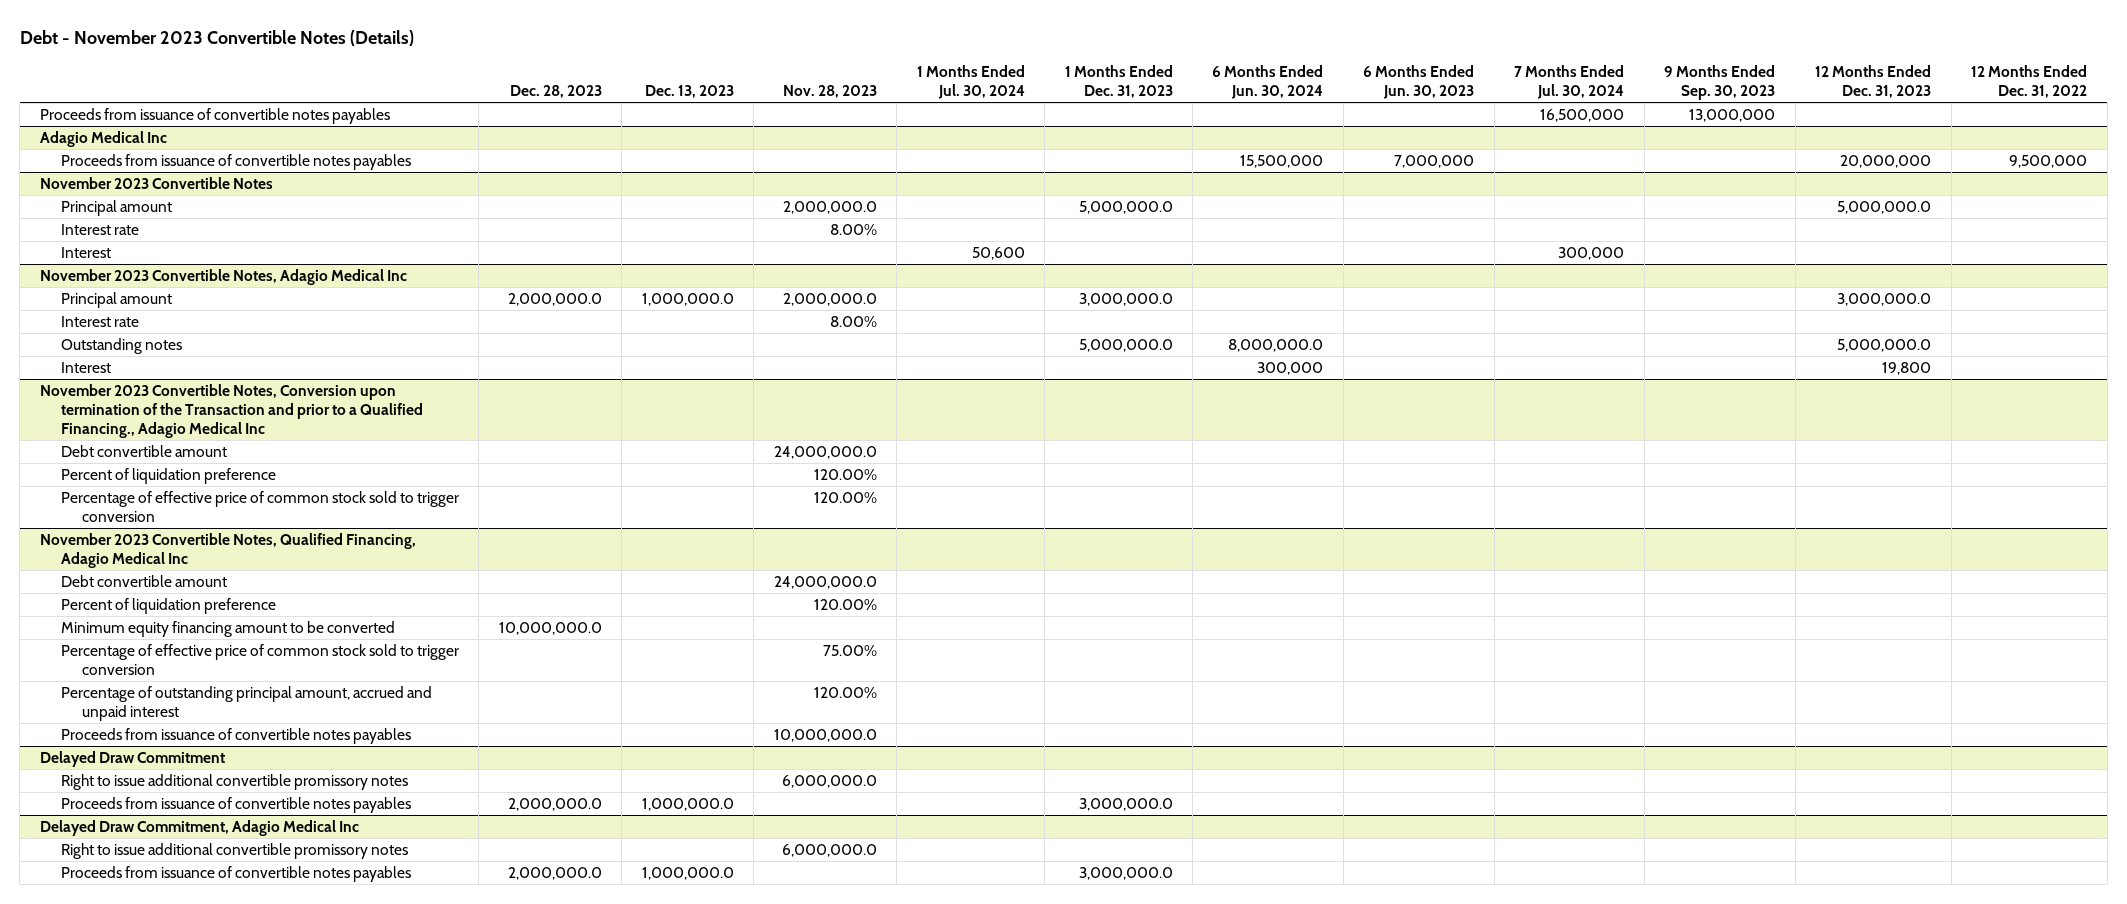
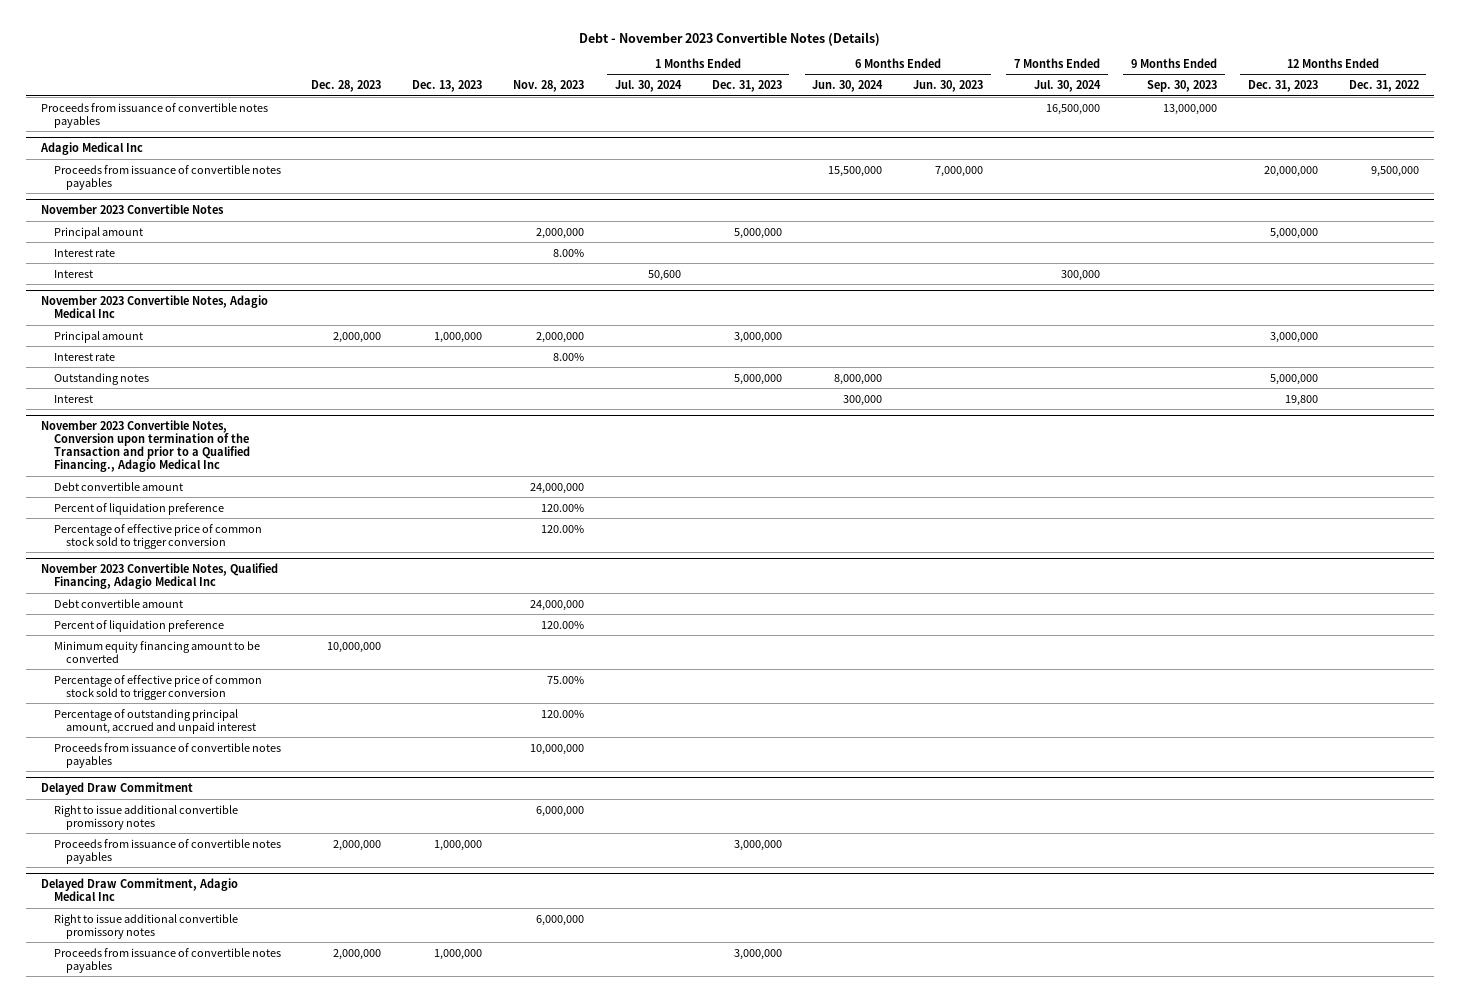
[782,201,877,215] 2,000,000.0 -> [535,227,584,239] 2,000,000
[1078,201,1173,215] 5,000,000.0 -> [733,227,782,239] 5,000,000
[1837,201,1932,215] 5,000,000.0 -> [1269,227,1318,239] 5,000,000
[507,293,602,307] 2,000,000.0 -> [333,331,382,343] 2,000,000
[641,293,734,307] 1,000,000.0 -> [434,331,483,343] 1,000,000
[782,293,877,307] 2,000,000.0 -> [535,331,584,343] 2,000,000
[1078,293,1173,307] 3,000,000.0 -> [733,331,782,343] 3,000,000
[1837,293,1932,307] 3,000,000.0 -> [1269,331,1318,343] 3,000,000
[1078,339,1173,353] 5,000,000.0 -> [733,373,782,385] 5,000,000
[1228,339,1324,353] 8,000,000.0 -> [834,373,883,385] 8,000,000
[1837,339,1932,353] 5,000,000.0 -> [1269,373,1318,385] 5,000,000
[773,446,877,460] 24,000,000.0 -> [529,482,584,494] 24,000,000
[773,576,877,590] 24,000,000.0 -> [529,599,584,611] 24,000,000
[498,622,602,636] 10,000,000.0 -> [327,641,382,653] 10,000,000
[773,729,877,743] 10,000,000.0 -> [529,743,584,755] 10,000,000
[781,775,877,789] 6,000,000.0 -> [535,805,584,817] 6,000,000
[507,798,602,812] 2,000,000.0 -> [333,839,382,851] 2,000,000
[641,798,734,812] 1,000,000.0 -> [434,839,483,851] 1,000,000
[1078,798,1173,812] 3,000,000.0 -> [733,839,782,851] 3,000,000
[781,844,877,858] 6,000,000.0 -> [535,914,584,926] 6,000,000
[507,867,602,881] 2,000,000.0 -> [333,948,382,960] 2,000,000
[641,867,734,881] 1,000,000.0 -> [434,948,483,960] 1,000,000
[1078,867,1173,881] 3,000,000.0 -> [733,948,782,960] 3,000,000

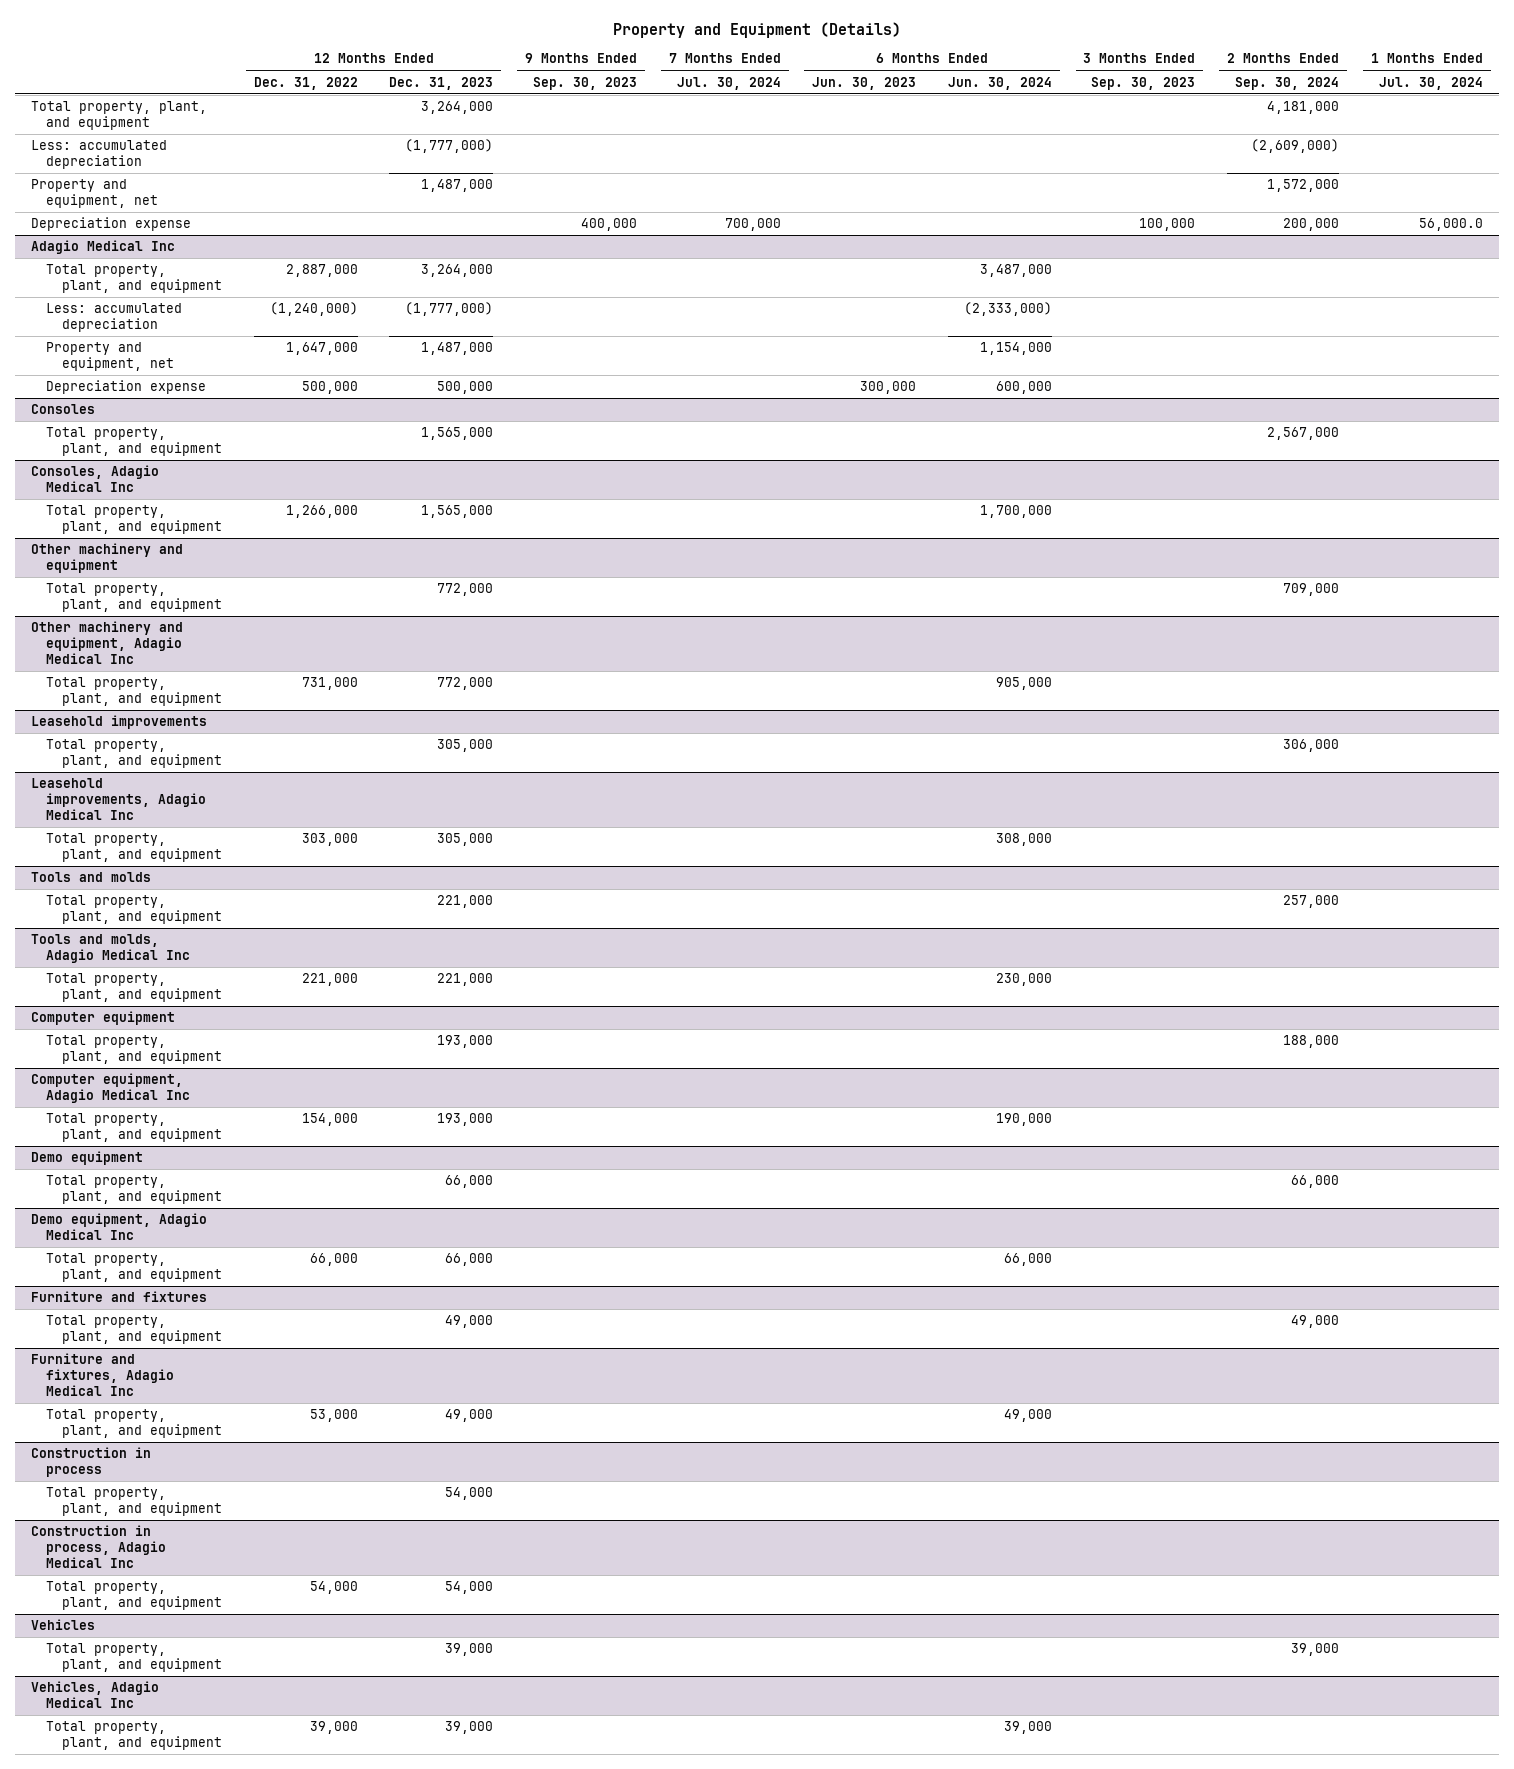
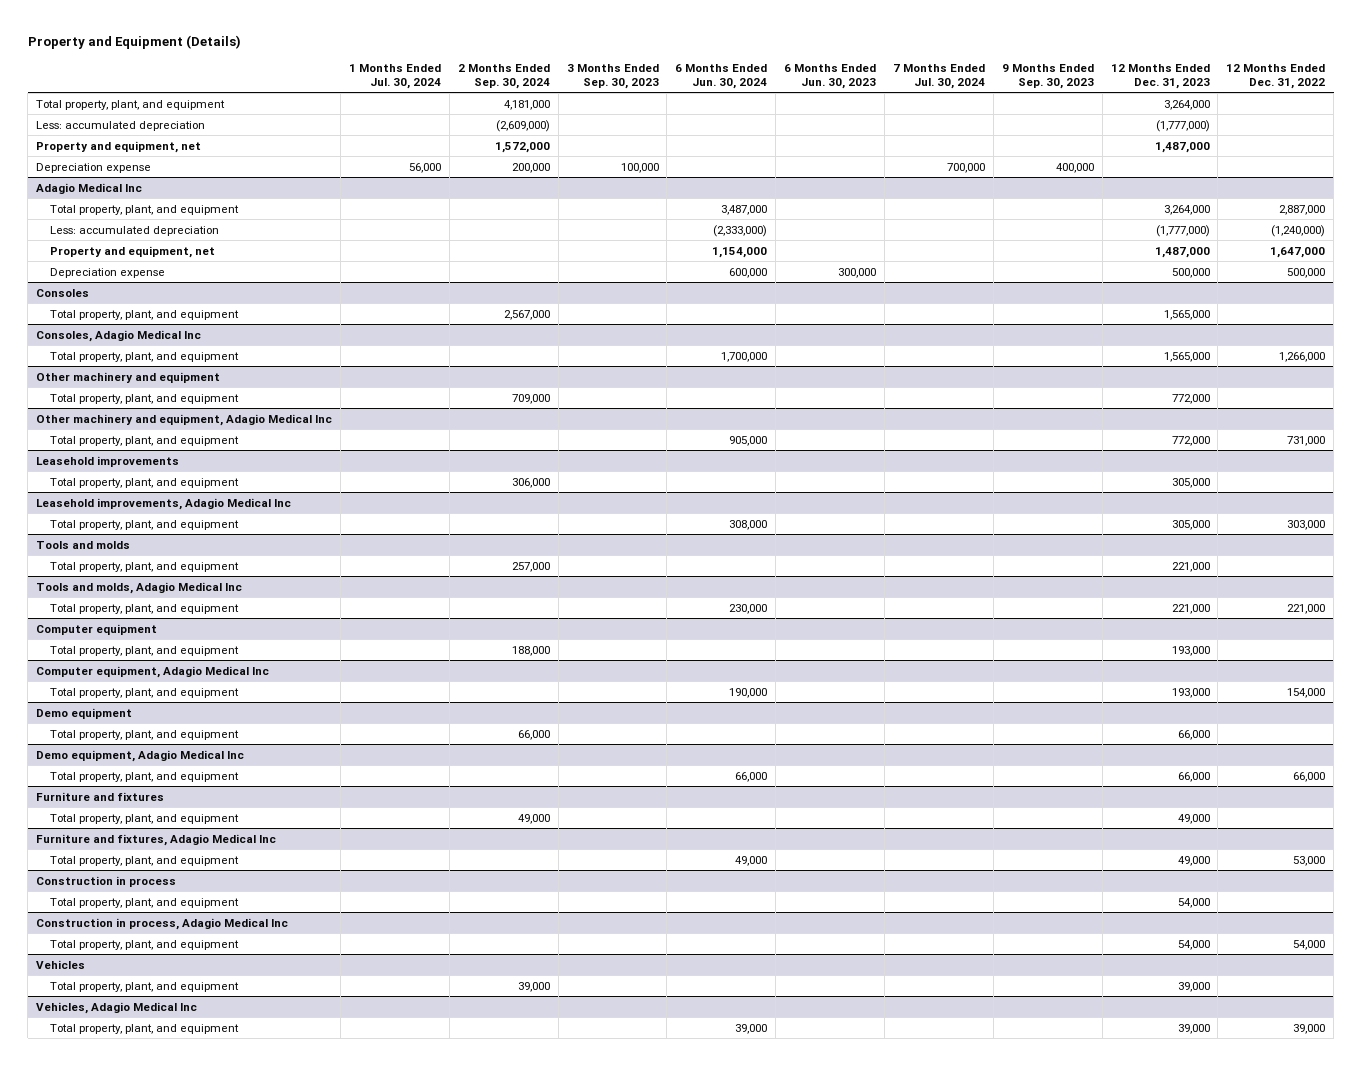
[1418,218,1483,232] 56,000.0 -> [408,162,441,173] 56,000

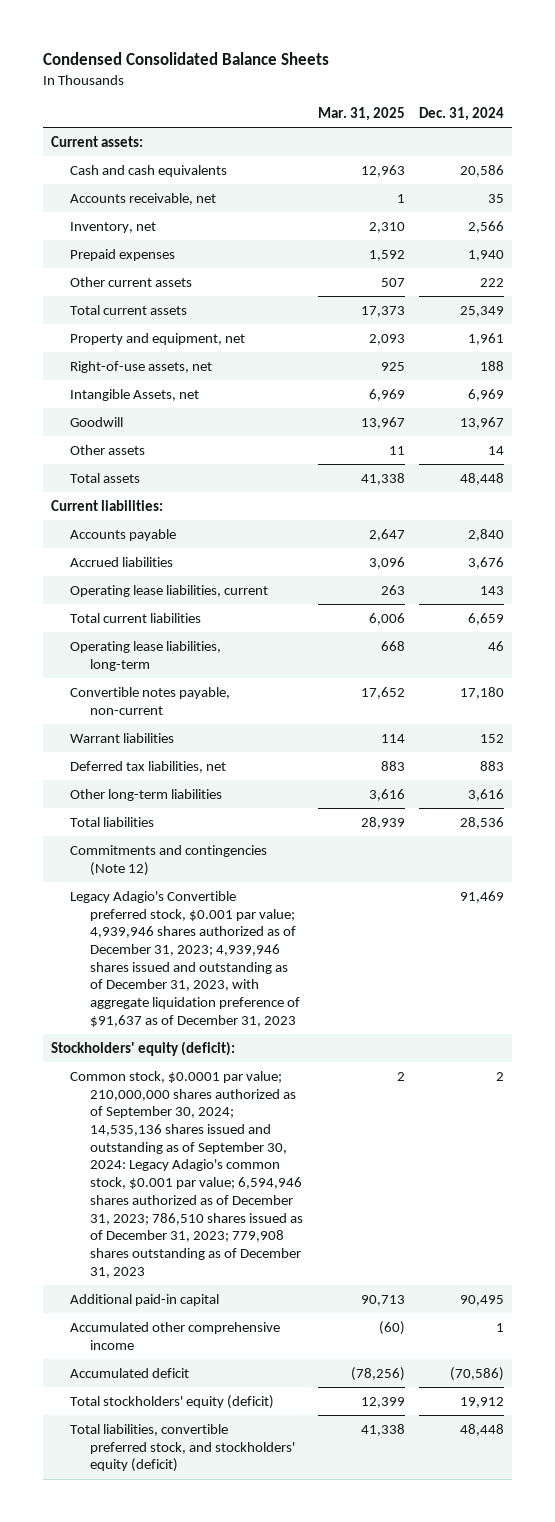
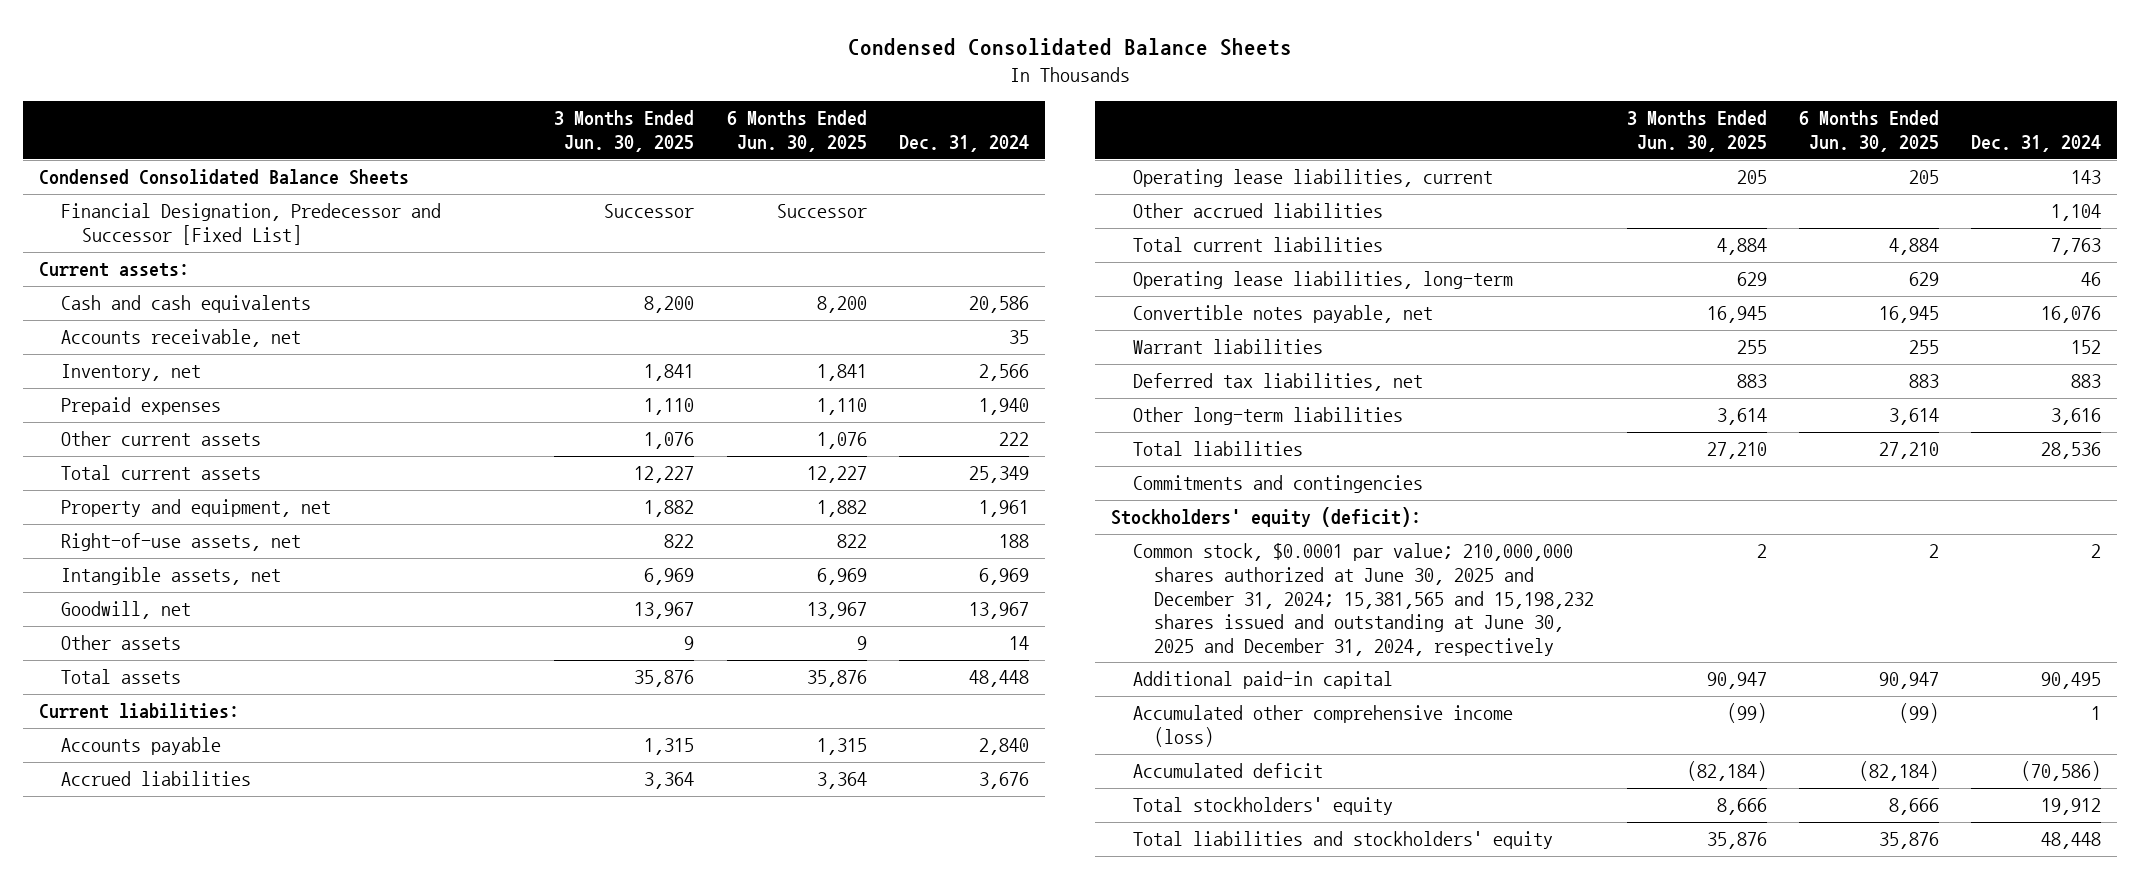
[317,106,405,121] Mar. 31, 2025 -> none
none -> [554,110,695,152] 3 Months Ended Jun. 30, 2025
none -> [726,110,867,152] 6 Months Ended Jun. 30, 2025
none -> [39,169,410,186] Condensed Consolidated Balance Sheets
none -> [60,203,441,245] Financial Designation, Predecessor and Successor [Fixed List]
[70,388,200,401] Intangible Assets, net -> [60,567,281,586] Intangible assets, net
[70,416,124,427] Goodwill -> [60,601,191,620] Goodwill, net
none -> [1132,203,1383,219] Other accrued liabilities
[468,612,505,625] 6,659 -> [2051,238,2102,256] 7,763
[70,686,231,715] Convertible notes payable, non-current -> [1132,305,1433,324] Convertible notes payable, net
[460,686,505,699] 17,180 -> [2041,306,2102,324] 16,076
[70,890,300,1027] Legacy Adagio's Convertible preferred stock, $0.001 par value; 4,939,946 shares authorized as of December 31, 2023; 4,939,946 shares issued and outstanding as of December 31, 2023, with aggregate liquidation preference of $91,637 as of December 31, 2023 -> none
[70,844,268,876] Commitments and contingencies (Note 12) -> [1132,475,1423,494] Commitments and contingencies
[70,1070,303,1278] Common stock, $0.0001 par value; 210,000,000 shares authorized as of September 30, 2024; 14,535,136 shares issued and outstanding as of September 30, 2024: Legacy Adagio's common stock, $0.001 par value; 6,594,946 shares authorized as of December 31, 2023; 786,510 shares issued as of December 31, 2023; 779,908 shares outstanding as of December 31, 2023 -> [1132,543,1595,656] Common stock, $0.0001 par value; 210,000,000 shares authorized at June 30, 2025 and December 31, 2024; 15,381,565 and 15,198,232 shares issued and outstanding at June 30, 2025 and December 31, 2024, respectively
[70,1321,281,1350] Accumulated other comprehensive income -> [1132,705,1513,747] Accumulated other comprehensive income (loss)
[70,1394,275,1409] Total stockholders' equity (deficit) -> [1132,797,1393,816] Total stockholders' equity
[70,1423,295,1473] Total liabilities, convertible preferred stock, and stockholders' equity (deficit) -> [1132,831,1553,850] Total liabilities and stockholders' equity

